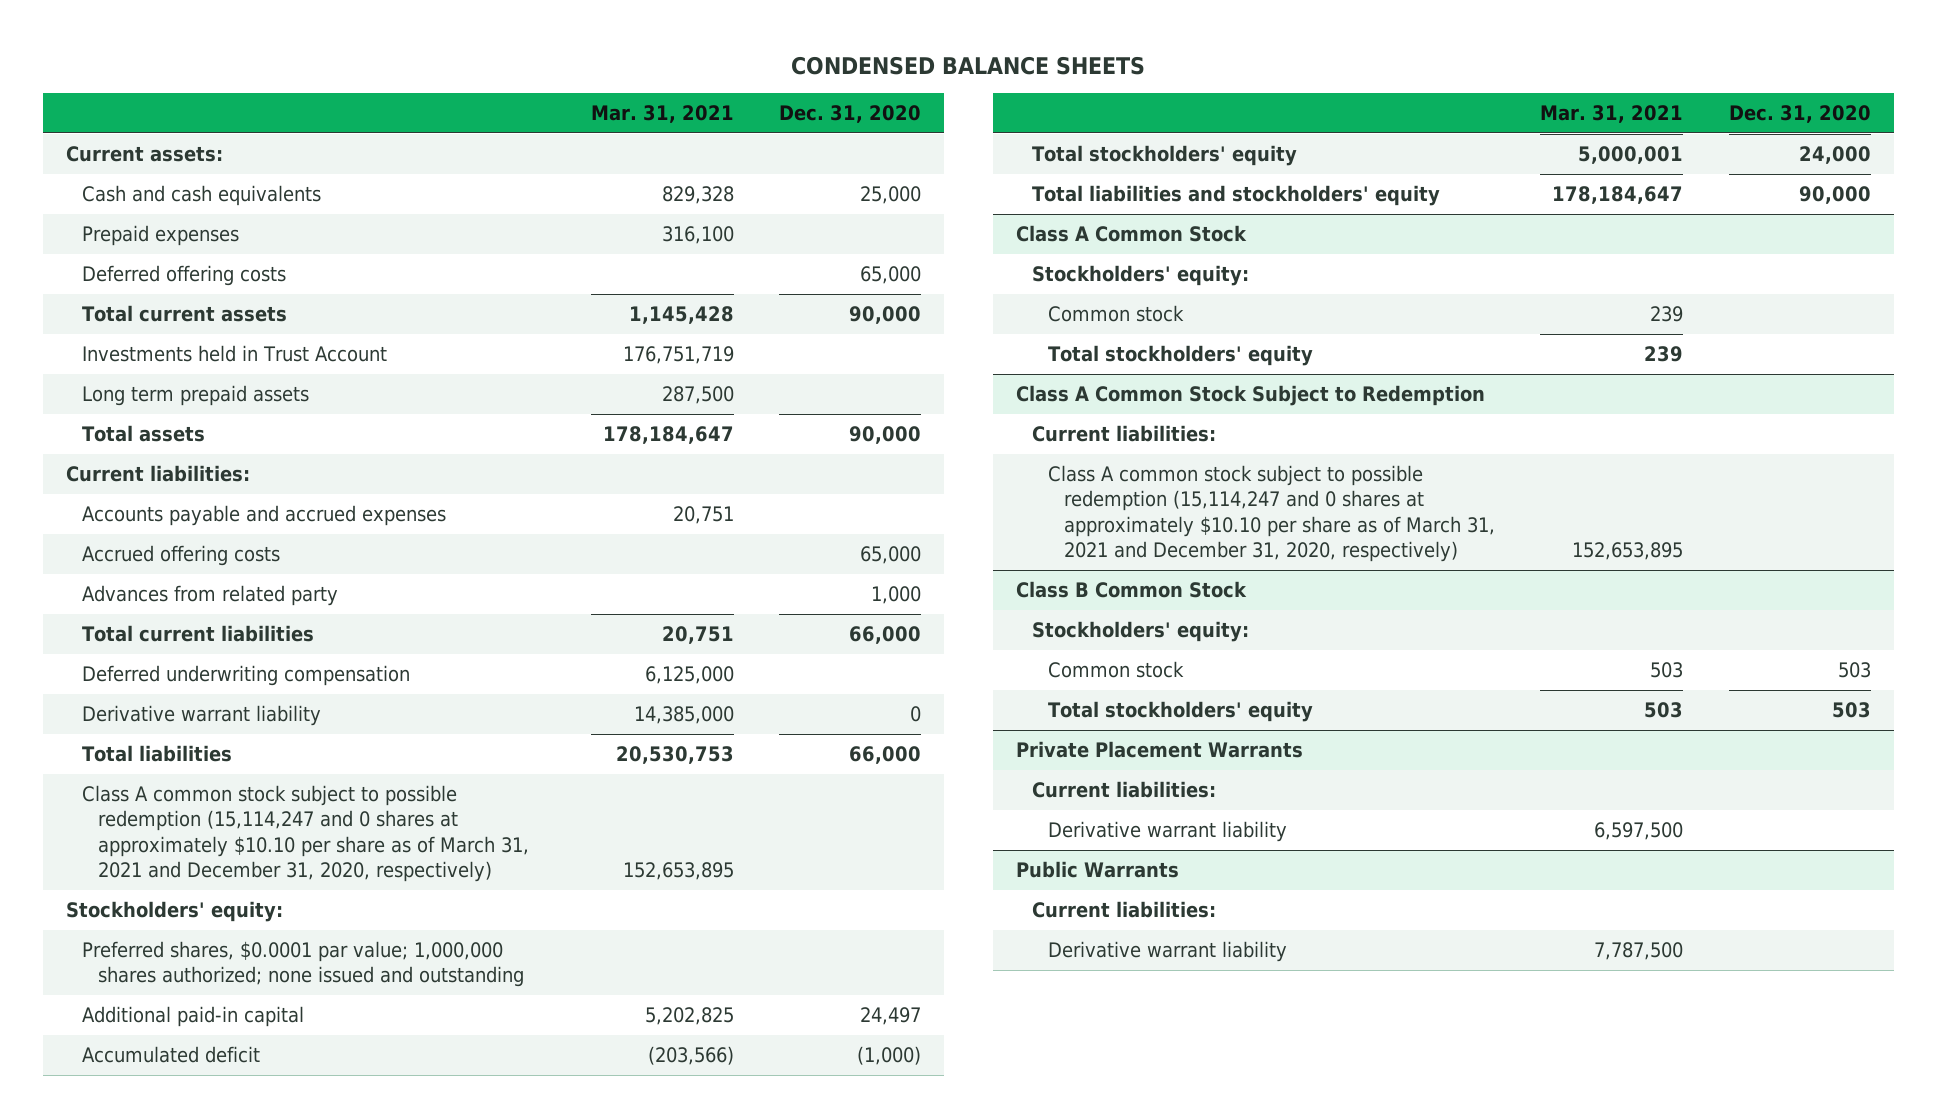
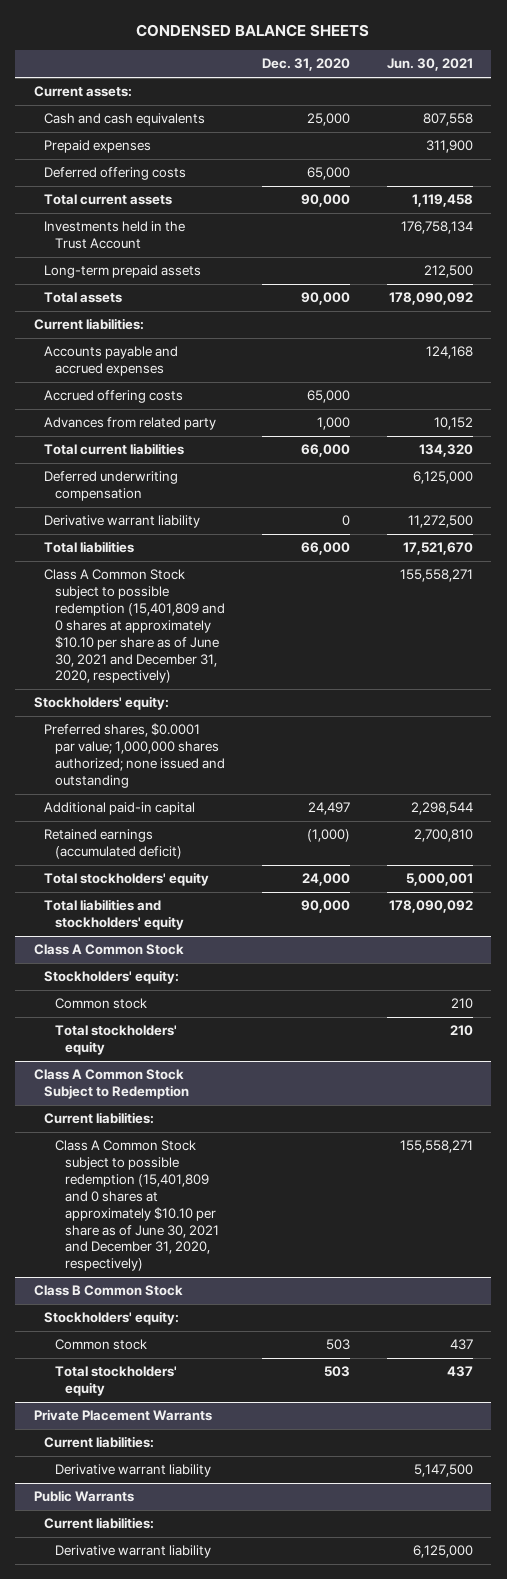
[590,105,734,124] Mar. 31, 2021 -> none
none -> [386,58,473,72] Jun. 30, 2021
[82,345,388,363] Investments held in Trust Account -> [44,221,186,250] Investments held in the Trust Account
[82,385,310,407] Long term prepaid assets -> [44,265,202,279] Long-term prepaid assets
[82,785,530,882] Class A common stock subject to possible redemption (15,114,247 and 0 shares at approximately $10.10 per share as of March 31, 2021 and December 31, 2020, respectively) -> [44,569,225,684] Class A Common Stock subject to possible redemption (15,401,809 and 0 shares at approximately $10.10 per share as of June 30, 2021 and December 31, 2020, respectively)
[82,1046,261,1064] Accumulated deficit -> [44,829,182,860] Retained earnings (accumulated deficit)
[1047,465,1495,562] Class A common stock subject to possible redemption (15,114,247 and 0 shares at approximately $10.10 per share as of March 31, 2021 and December 31, 2020, respectively) -> [54,1140,220,1272] Class A Common Stock subject to possible redemption (15,401,809 and 0 shares at approximately $10.10 per share as of June 30, 2021 and December 31, 2020, respectively)

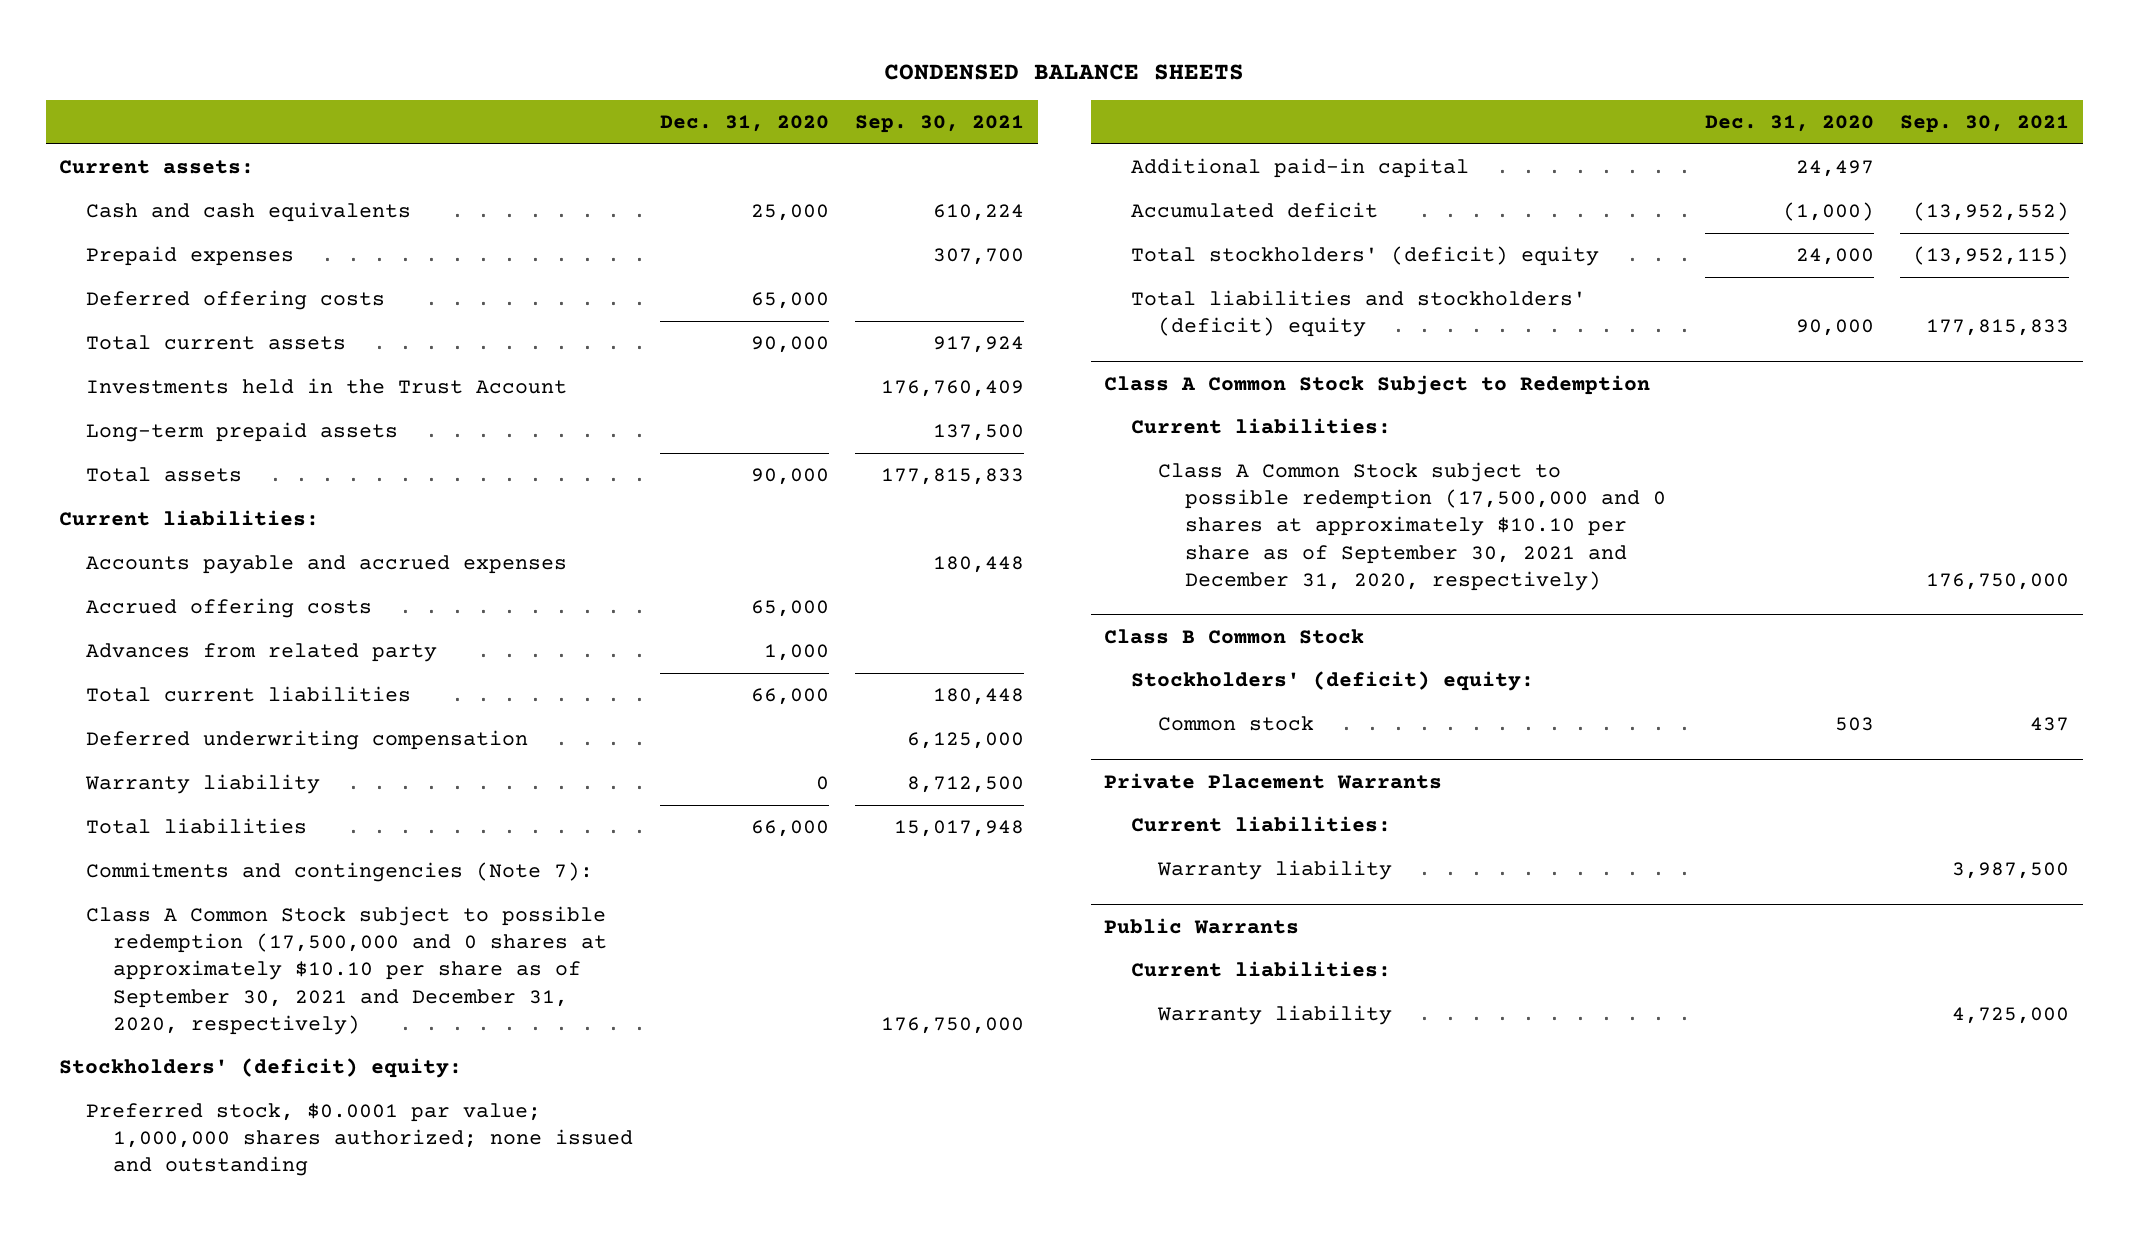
[386,58,473,72] Jun. 30, 2021 -> none
none -> [855,115,1025,134] Sep. 30, 2021
[44,515,201,529] Derivative warrant liability -> [85,773,321,794] Warranty liability
none -> [86,861,594,882] Commitments and contingencies (Note 7):
[44,569,225,684] Class A Common Stock subject to possible redemption (15,401,809 and 0 shares at approximately $10.10 per share as of June 30, 2021 and December 31, 2020, respectively) -> [86,905,608,1035] Class A Common Stock subject to possible redemption (17,500,000 and 0 shares at approximately $10.10 per share as of September 30, 2021 and December 31, 2020, respectively)
[33,696,169,711] Stockholders' equity: -> [59,1057,463,1078] Stockholders' (deficit) equity:
[44,723,225,788] Preferred shares, $0.0001 par value; 1,000,000 shares authorized; none issued and outstanding -> [86,1102,634,1177] Preferred stock, $0.0001 par value; 1,000,000 shares authorized; none issued and outstanding
[33,944,184,956] Class A Common Stock -> none
[44,970,180,985] Stockholders' equity: -> none
[54,998,147,1010] Common stock -> none
[54,1025,177,1056] Total stockholders' equity -> none
[44,829,182,860] Retained earnings (accumulated deficit) -> [1131,201,1379,218] Accumulated deficit
[44,872,210,887] Total stockholders' equity -> [1131,245,1600,266] Total stockholders' (deficit) equity
[44,899,184,931] Total liabilities and stockholders' equity -> [1131,289,1587,338] Total liabilities and stockholders' (deficit) equity
[54,1140,220,1272] Class A Common Stock subject to possible redemption (15,401,809 and 0 shares at approximately $10.10 per share as of June 30, 2021 and December 31, 2020, respectively) -> [1158,461,1667,591] Class A Common Stock subject to possible redemption (17,500,000 and 0 shares at approximately $10.10 per share as of September 30, 2021 and December 31, 2020, respectively)
[44,1311,180,1326] Stockholders' equity: -> [1131,670,1535,691] Stockholders' (deficit) equity:
[54,1366,177,1397] Total stockholders' equity -> none
[54,1464,211,1478] Derivative warrant liability -> [1157,859,1393,880] Warranty liability
[54,1545,211,1559] Derivative warrant liability -> [1157,1004,1393,1025] Warranty liability

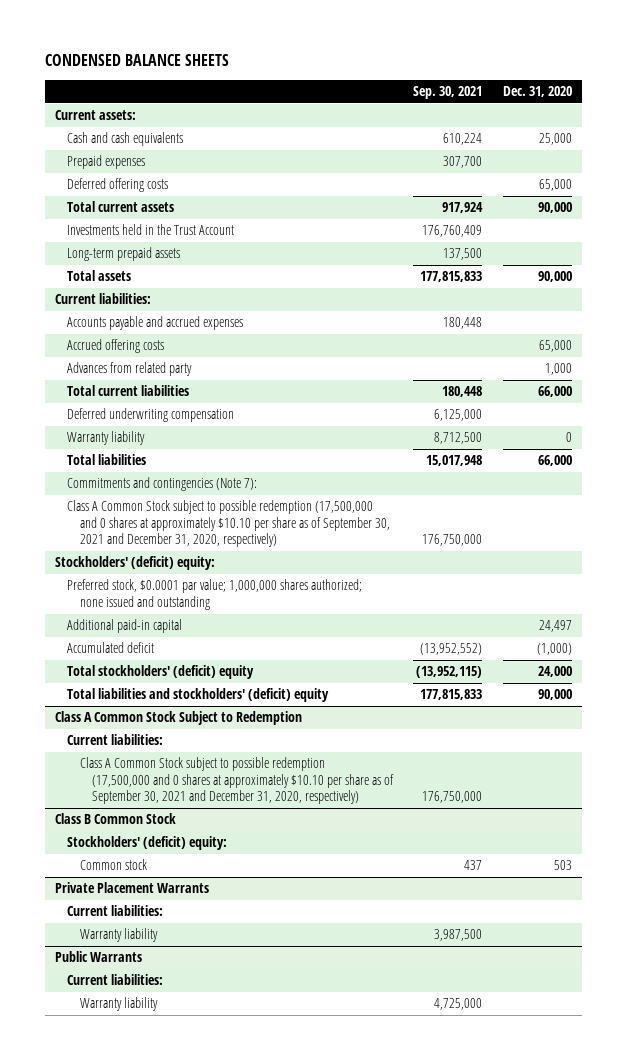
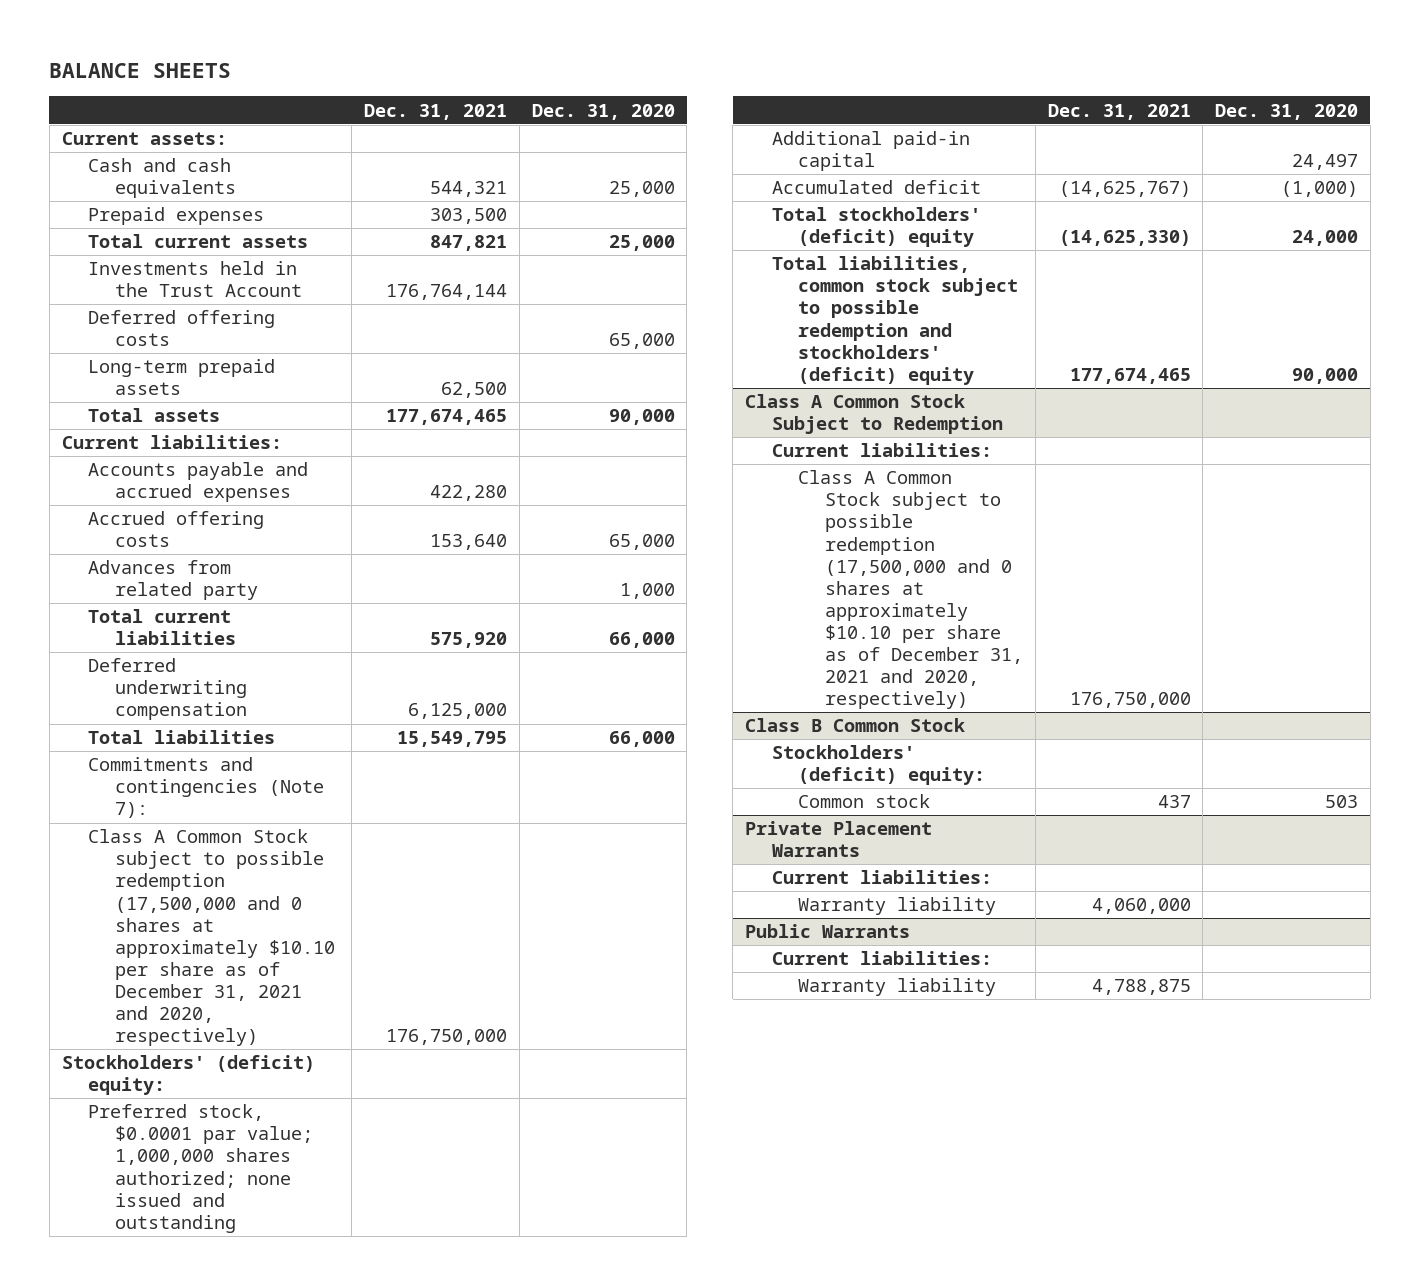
[44,54,229,67] CONDENSED BALANCE SHEETS -> [49,63,232,79] BALANCE SHEETS
[413,86,483,100] Sep. 30, 2021 -> none
none -> [364,103,508,120] Dec. 31, 2021
[537,202,572,214] 90,000 -> [608,235,675,252] 25,000
[67,178,169,193] Deferred offering costs -> [88,310,276,347] Deferred offering costs
[67,431,146,446] Warranty liability -> none
[67,500,390,548] Class A Common Stock subject to possible redemption (17,500,000 and 0 shares at approximately $10.10 per share as of September 30, 2021 and December 31, 2020, respectively) -> [88,829,335,1047] Class A Common Stock subject to possible redemption (17,500,000 and 0 shares at approximately $10.10 per share as of December 31, 2021 and 2020, respectively)
[67,688,330,703] Total liabilities and stockholders' (deficit) equity -> [771,256,1019,385] Total liabilities, common stock subject to possible redemption and stockholders' (deficit) equity
[79,757,394,805] Class A Common Stock subject to possible redemption (17,500,000 and 0 shares at approximately $10.10 per share as of September 30, 2021 and December 31, 2020, respectively) -> [798,470,1023,710] Class A Common Stock subject to possible redemption (17,500,000 and 0 shares at approximately $10.10 per share as of December 31, 2021 and 2020, respectively)

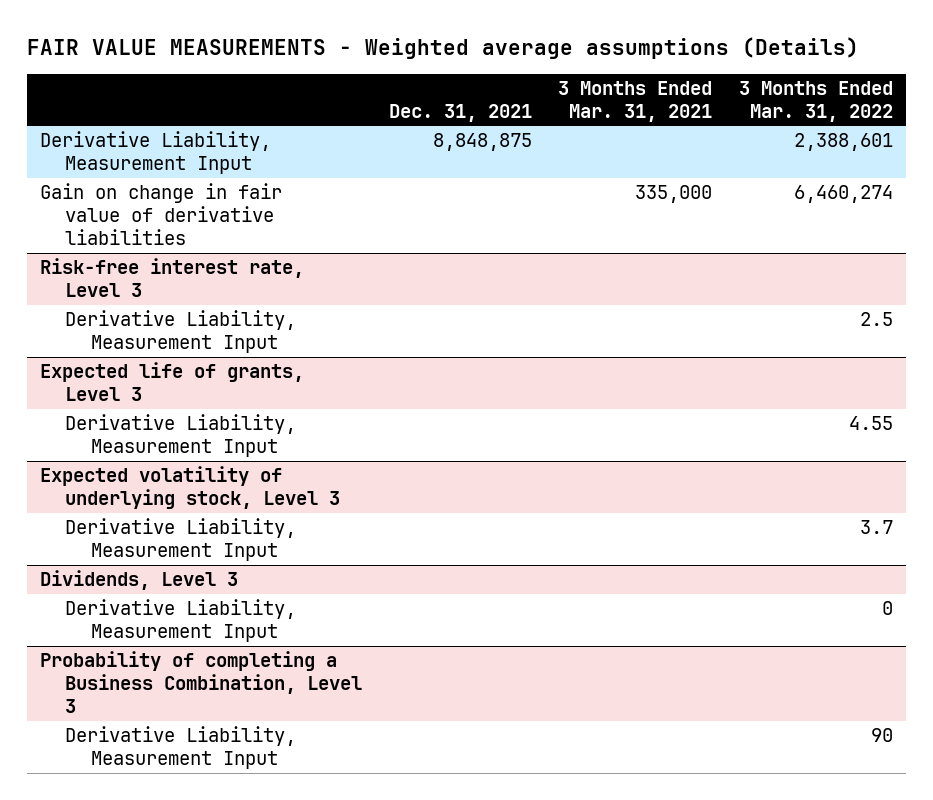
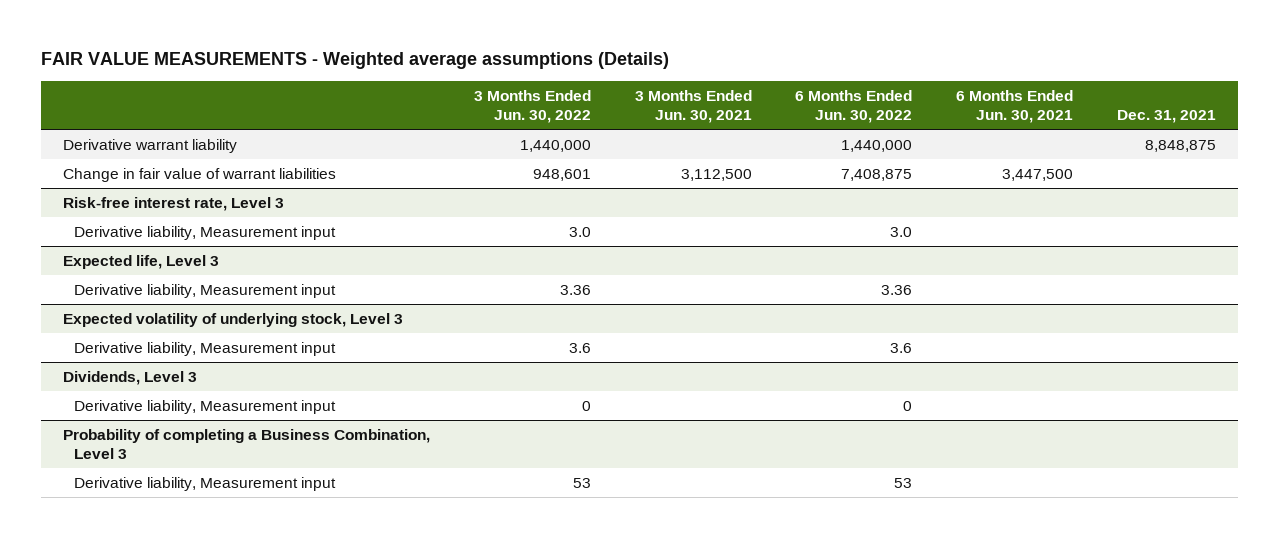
[558,80,713,122] 3 Months Ended Mar. 31, 2021 -> none
[738,80,893,122] 3 Months Ended Mar. 31, 2022 -> none
none -> [473,89,591,124] 3 Months Ended Jun. 30, 2022
none -> [634,89,752,124] 3 Months Ended Jun. 30, 2021
none -> [795,89,913,124] 6 Months Ended Jun. 30, 2022
none -> [956,89,1074,124] 6 Months Ended Jun. 30, 2021
[40,131,272,175] Derivative Liability, Measurement Input -> [62,138,237,153] Derivative warrant liability
[40,183,283,246] Gain on change in fair value of derivative liabilities -> [62,167,336,182] Change in fair value of warrant liabilities
[65,310,297,354] Derivative Liability, Measurement Input -> [73,225,336,240] Derivative liability, Measurement input
[40,362,305,402] Expected life of grants, Level 3 -> [62,254,219,269] Expected life, Level 3
[65,414,297,458] Derivative Liability, Measurement Input -> [73,283,336,298] Derivative liability, Measurement input
[65,518,297,562] Derivative Liability, Measurement Input -> [73,341,336,356] Derivative liability, Measurement input
[65,599,297,643] Derivative Liability, Measurement Input -> [73,399,336,414] Derivative liability, Measurement input
[65,726,297,770] Derivative Liability, Measurement Input -> [73,476,336,491] Derivative liability, Measurement input

